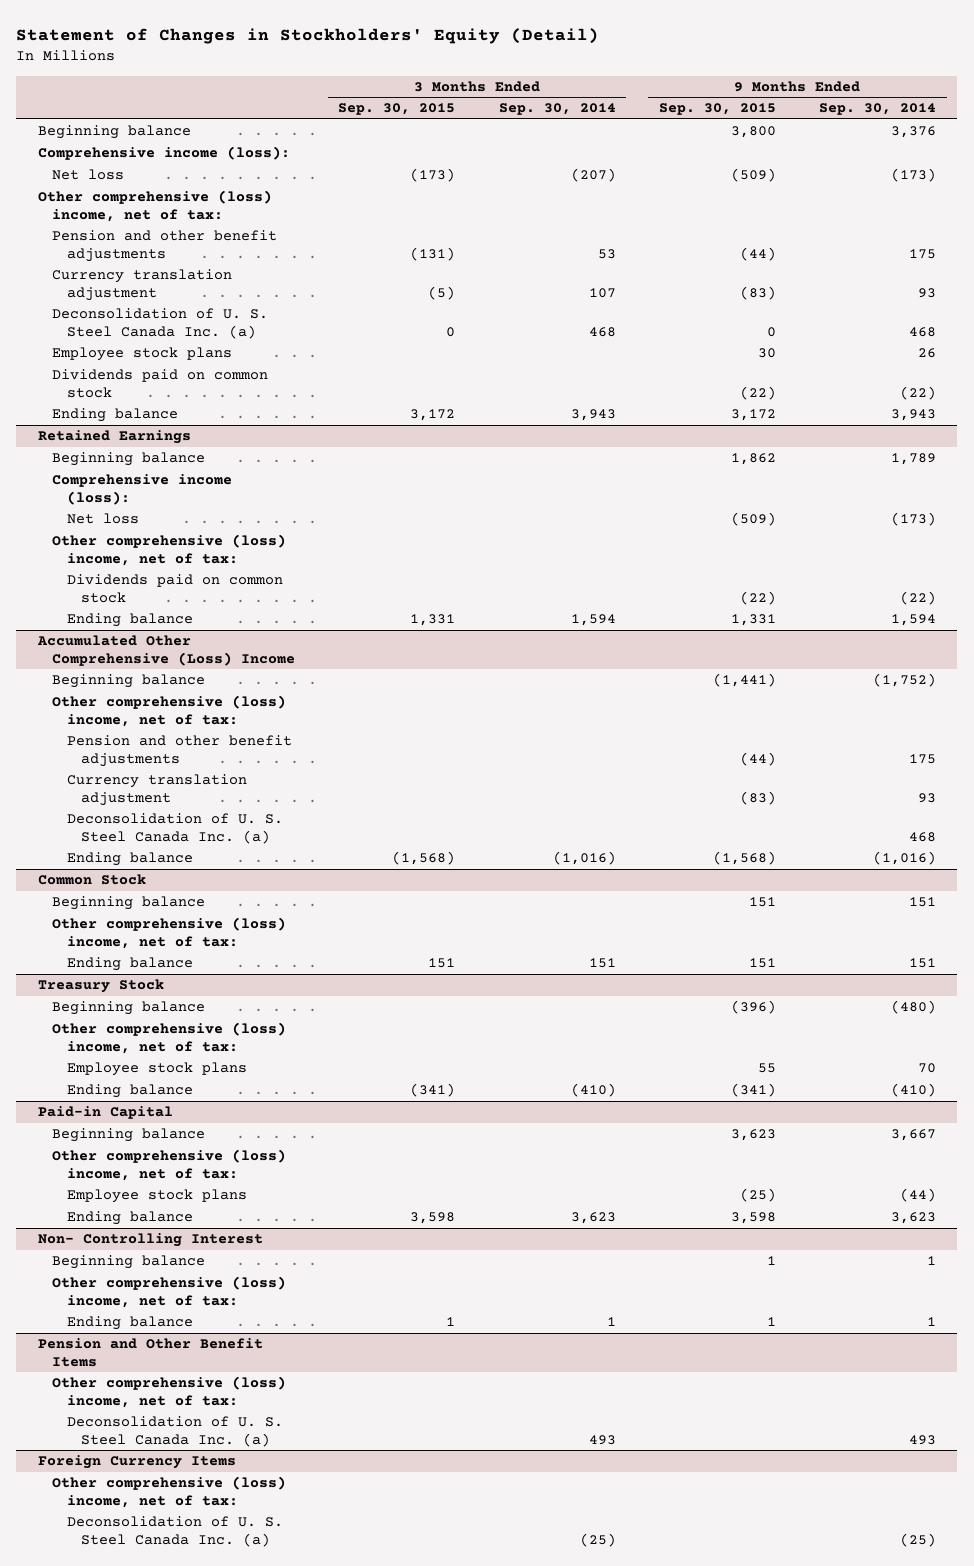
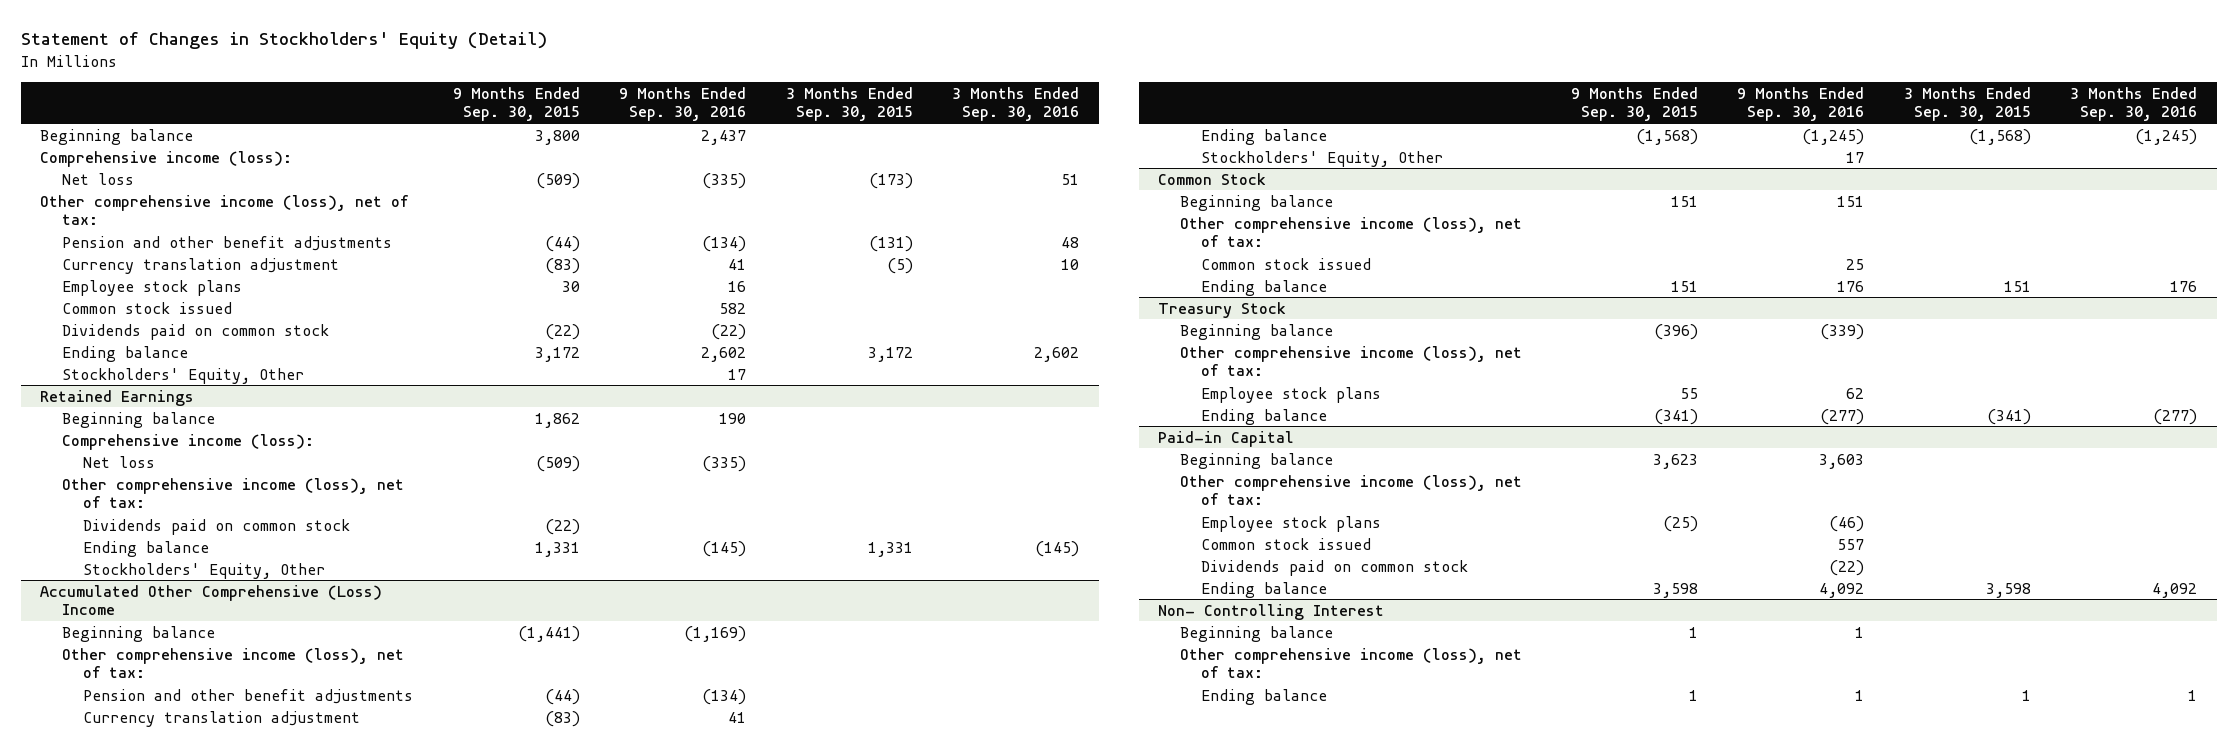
[498,103,616,116] Sep. 30, 2014 -> none
[818,103,936,116] Sep. 30, 2014 -> none
none -> [619,87,747,122] 9 Months Ended Sep. 30, 2016
none -> [952,87,1080,122] 3 Months Ended Sep. 30, 2016
[37,190,272,222] Other comprehensive (loss) income, net of tax: -> [40,194,410,226] Other comprehensive income (loss), net of tax:
[52,308,269,339] Deconsolidation of U. S. Steel Canada Inc. (a) -> none
none -> [61,301,232,314] Common stock issued
none -> [61,367,304,384] Stockholders' Equity, Other
[52,534,287,566] Other comprehensive (loss) income, net of tax: -> [61,477,404,509] Other comprehensive income (loss), net of tax:
none -> [83,562,326,579] Stockholders' Equity, Other
[52,695,287,727] Other comprehensive (loss) income, net of tax: -> [61,647,404,679] Other comprehensive income (loss), net of tax:
[66,813,283,844] Deconsolidation of U. S. Steel Canada Inc. (a) -> none
none -> [1201,150,1444,167] Stockholders' Equity, Other
[52,917,287,949] Other comprehensive (loss) income, net of tax: -> [1179,216,1522,248] Other comprehensive income (loss), net of tax:
none -> [1201,257,1372,270] Common stock issued
[52,1022,287,1054] Other comprehensive (loss) income, net of tax: -> [1179,345,1522,377] Other comprehensive income (loss), net of tax:
[52,1149,287,1181] Other comprehensive (loss) income, net of tax: -> [1179,474,1522,506] Other comprehensive income (loss), net of tax:
none -> [1201,537,1372,550] Common stock issued
none -> [1201,559,1469,576] Dividends paid on common stock
[52,1276,287,1308] Other comprehensive (loss) income, net of tax: -> [1179,647,1522,679] Other comprehensive income (loss), net of tax:
[37,1338,263,1367] Pension and Other Benefit Items -> none
[52,1376,287,1408] Other comprehensive (loss) income, net of tax: -> none
[66,1416,283,1447] Deconsolidation of U. S. Steel Canada Inc. (a) -> none
[37,1455,236,1470] Foreign Currency Items -> none
[52,1476,287,1508] Other comprehensive (loss) income, net of tax: -> none
[66,1516,283,1547] Deconsolidation of U. S. Steel Canada Inc. (a) -> none

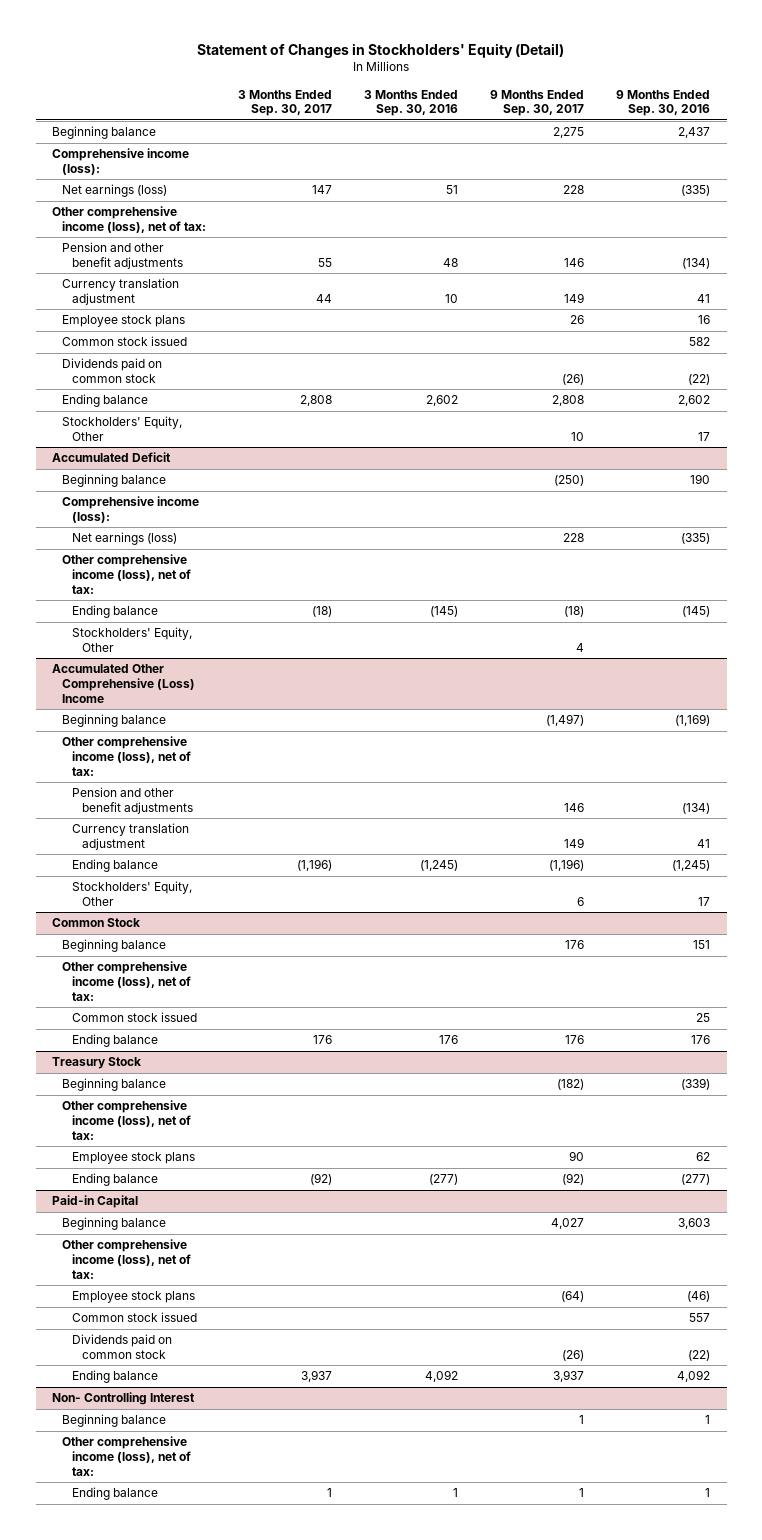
[452,87,580,122] 9 Months Ended Sep. 30, 2015 -> none
[785,87,913,122] 3 Months Ended Sep. 30, 2015 -> none
none -> [238,89,333,117] 3 Months Ended Sep. 30, 2017
none -> [490,89,585,117] 9 Months Ended Sep. 30, 2017
[61,172,134,185] Net loss -> [61,184,167,198] Net earnings (loss)
[40,389,195,406] Retained Earnings -> [51,452,171,463] Accumulated Deficit
[83,455,156,468] Net loss -> [72,532,178,546] Net earnings (loss)
[83,518,351,535] Dividends paid on common stock -> none

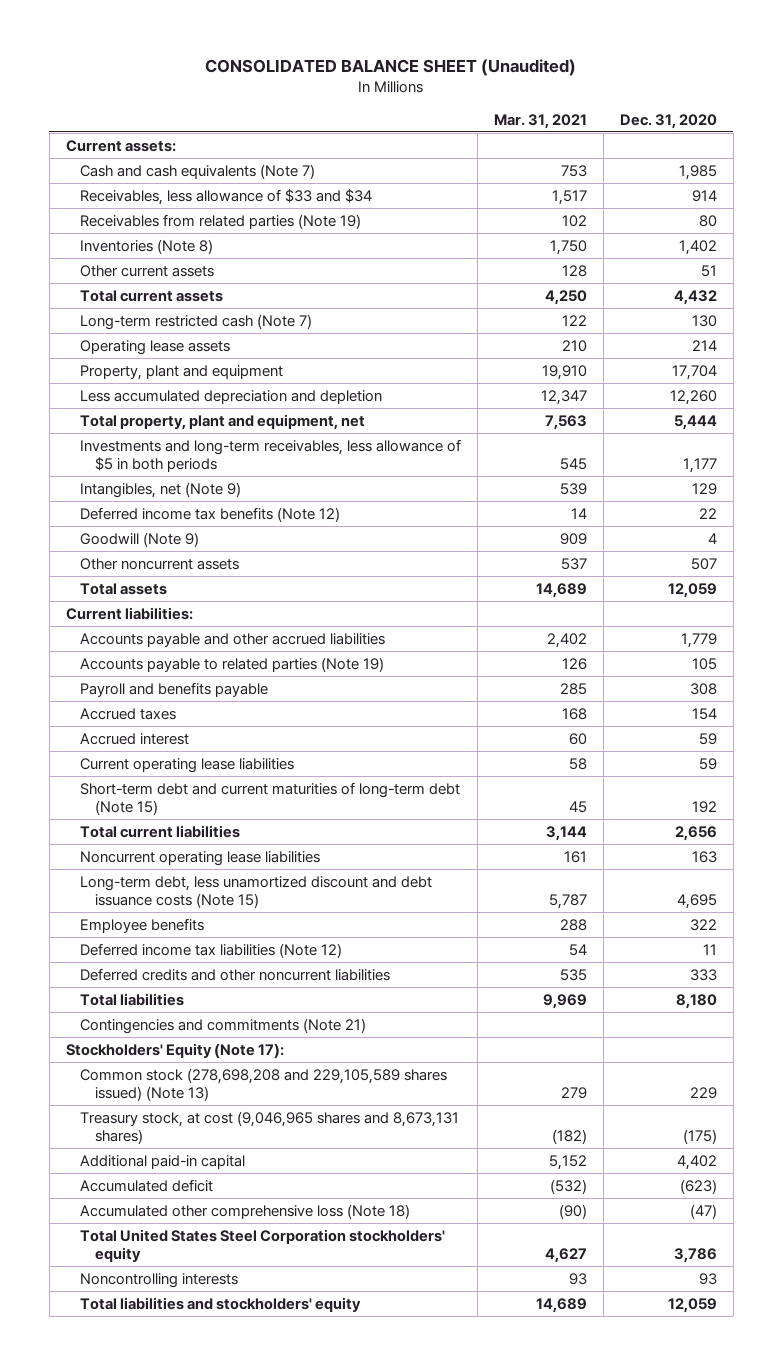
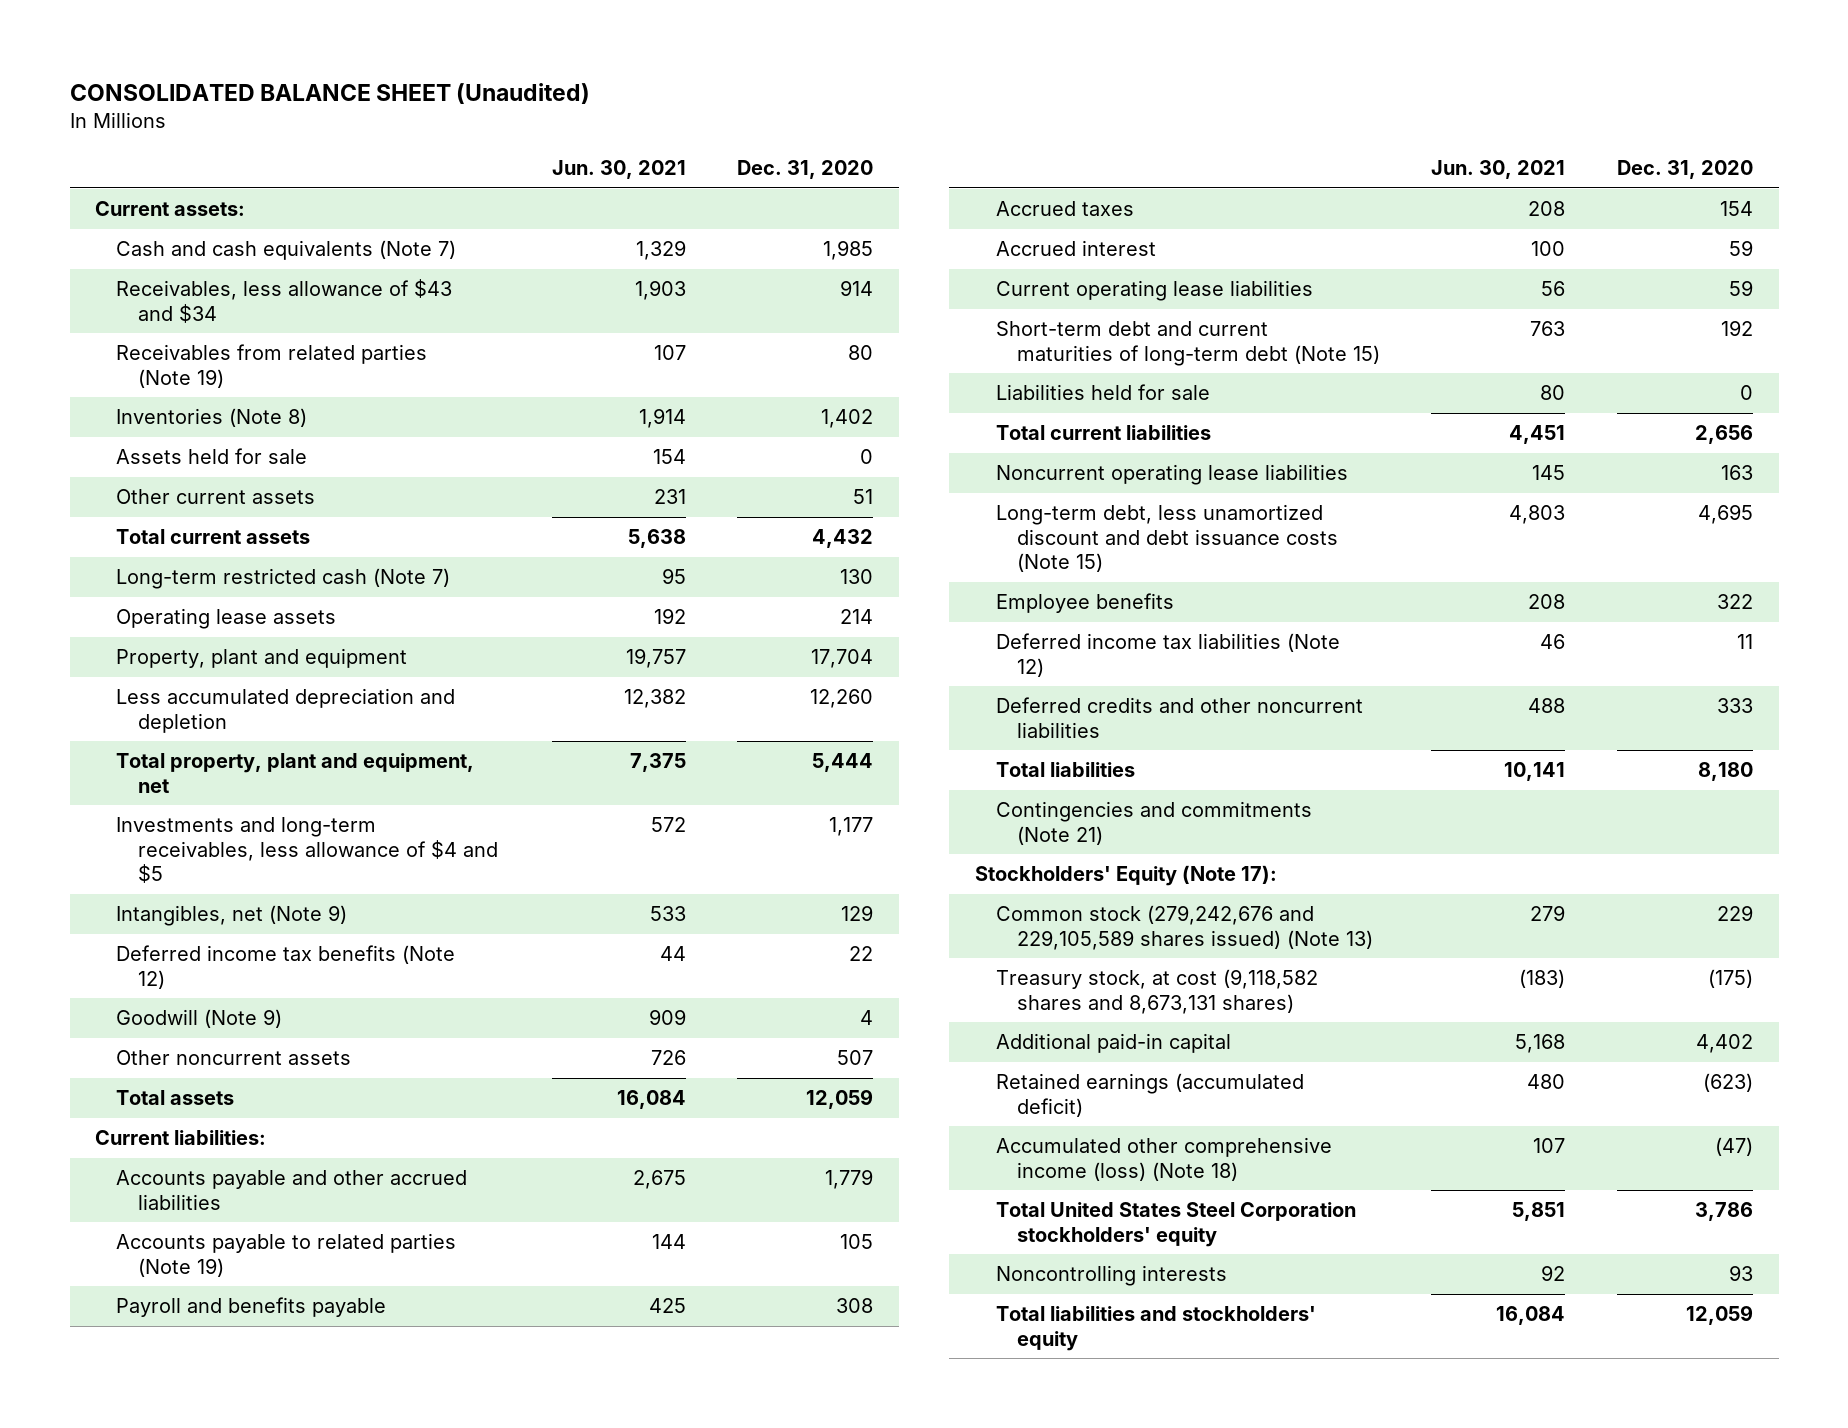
[493,113,587,129] Mar. 31, 2021 -> none
none -> [551,160,686,180] Jun. 30, 2021
[80,188,373,205] Receivables, less allowance of $33 and $34 -> [116,279,453,323] Receivables, less allowance of $43 and $34
none -> [116,448,308,465] Assets held for sale
[80,438,462,473] Investments and long-term receivables, less allowance of $5 in both periods -> [116,817,498,884] Investments and long-term receivables, less allowance of $4 and $5
none -> [995,384,1210,401] Liabilities held for sale
[80,1067,448,1102] Common stock (278,698,208 and 229,105,589 shares issued) (Note 13) -> [995,905,1374,950] Common stock (279,242,676 and 229,105,589 shares issued) (Note 13)
[80,1110,460,1145] Treasury stock, at cost (9,046,965 shares and 8,673,131 shares) -> [995,969,1318,1014] Treasury stock, at cost (9,118,582 shares and 8,673,131 shares)
[80,1178,214,1192] Accumulated deficit -> [995,1073,1304,1117] Retained earnings (accumulated deficit)
[80,1203,411,1219] Accumulated other comprehensive loss (Note 18) -> [995,1137,1332,1181] Accumulated other comprehensive income (loss) (Note 18)

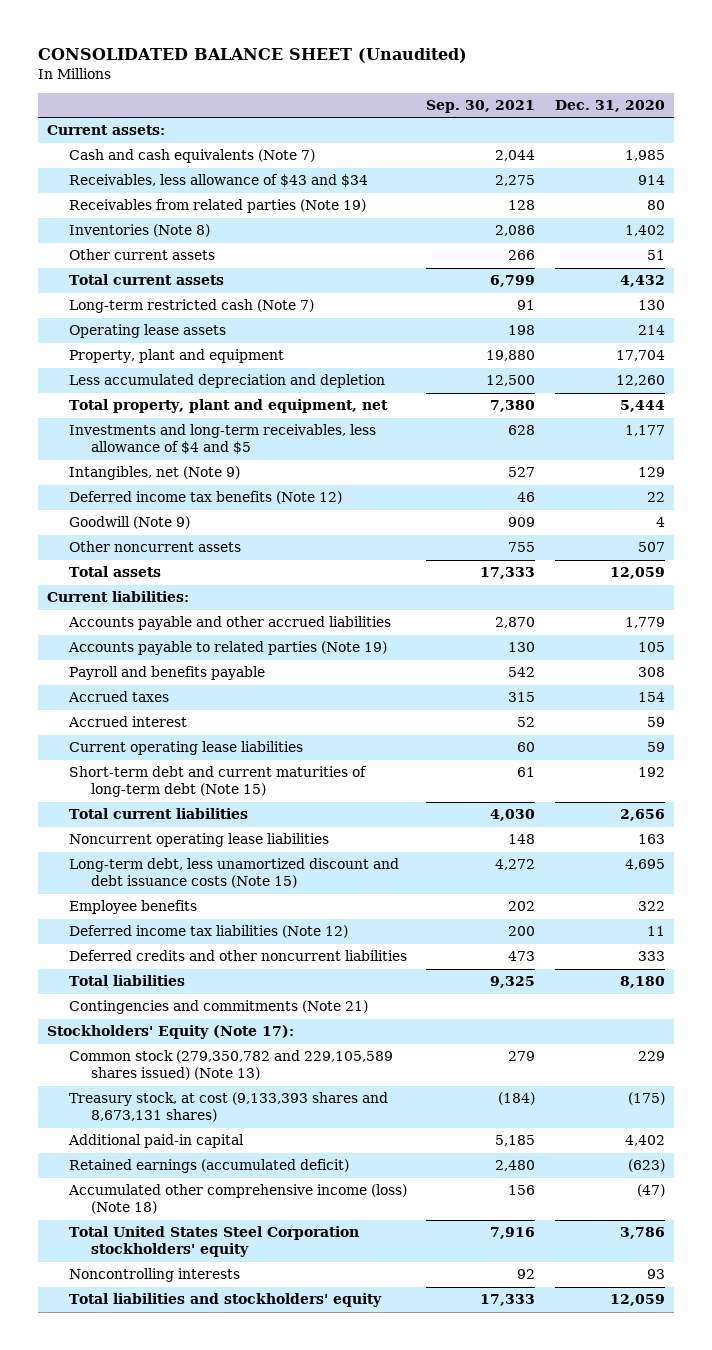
[551,160,686,180] Jun. 30, 2021 -> none
none -> [426,100,536,114] Sep. 30, 2021
[116,448,308,465] Assets held for sale -> none
[995,384,1210,401] Liabilities held for sale -> none
[995,905,1374,950] Common stock (279,242,676 and 229,105,589 shares issued) (Note 13) -> [69,1050,394,1081] Common stock (279,350,782 and 229,105,589 shares issued) (Note 13)
[995,969,1318,1014] Treasury stock, at cost (9,118,582 shares and 8,673,131 shares) -> [69,1092,389,1123] Treasury stock, at cost (9,133,393 shares and 8,673,131 shares)

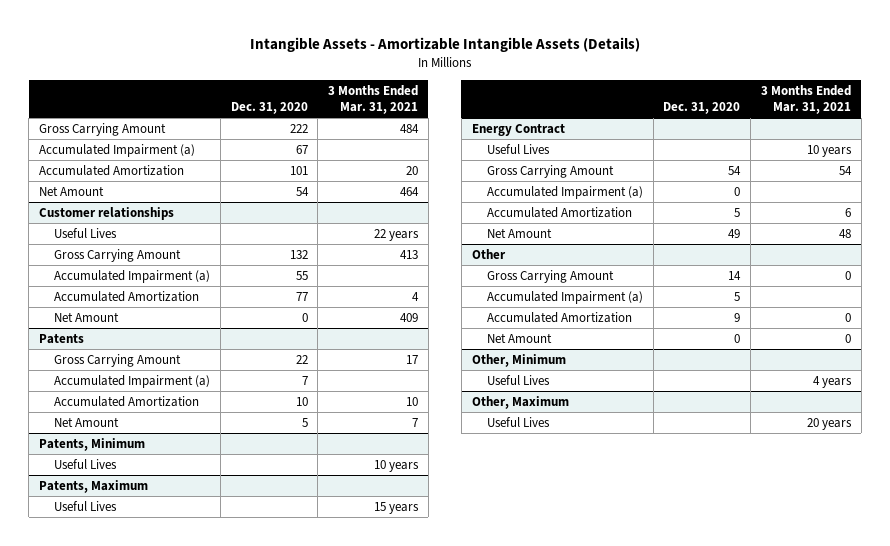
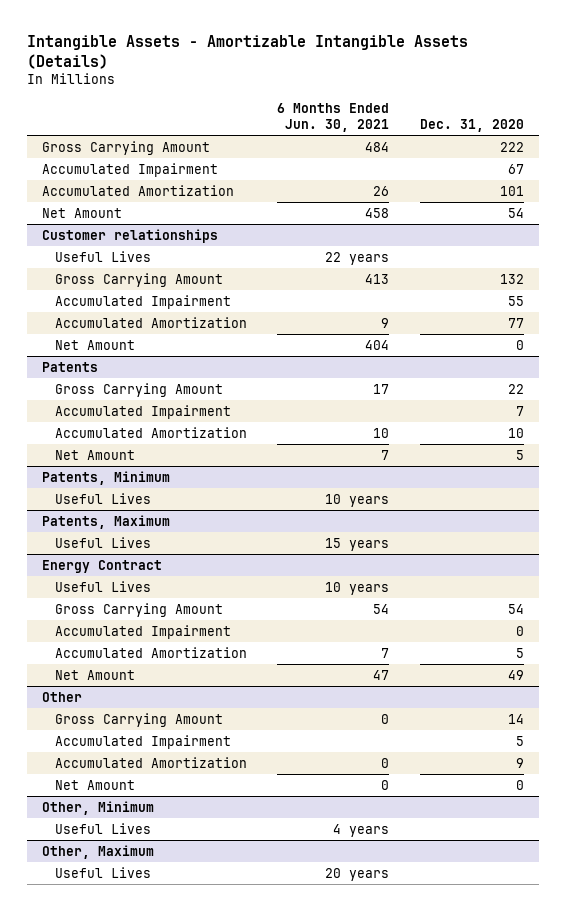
[328,85,419,115] 3 Months Ended Mar. 31, 2021 -> none
none -> [277,102,390,133] 6 Months Ended Jun. 30, 2021
[38,143,195,157] Accumulated Impairment (a) -> [42,162,219,177] Accumulated Impairment
[54,269,211,283] Accumulated Impairment (a) -> [54,294,231,309] Accumulated Impairment
[54,374,211,388] Accumulated Impairment (a) -> [54,404,231,419] Accumulated Impairment
[486,185,643,199] Accumulated Impairment (a) -> [54,624,231,639] Accumulated Impairment
[486,290,643,304] Accumulated Impairment (a) -> [54,734,231,749] Accumulated Impairment

